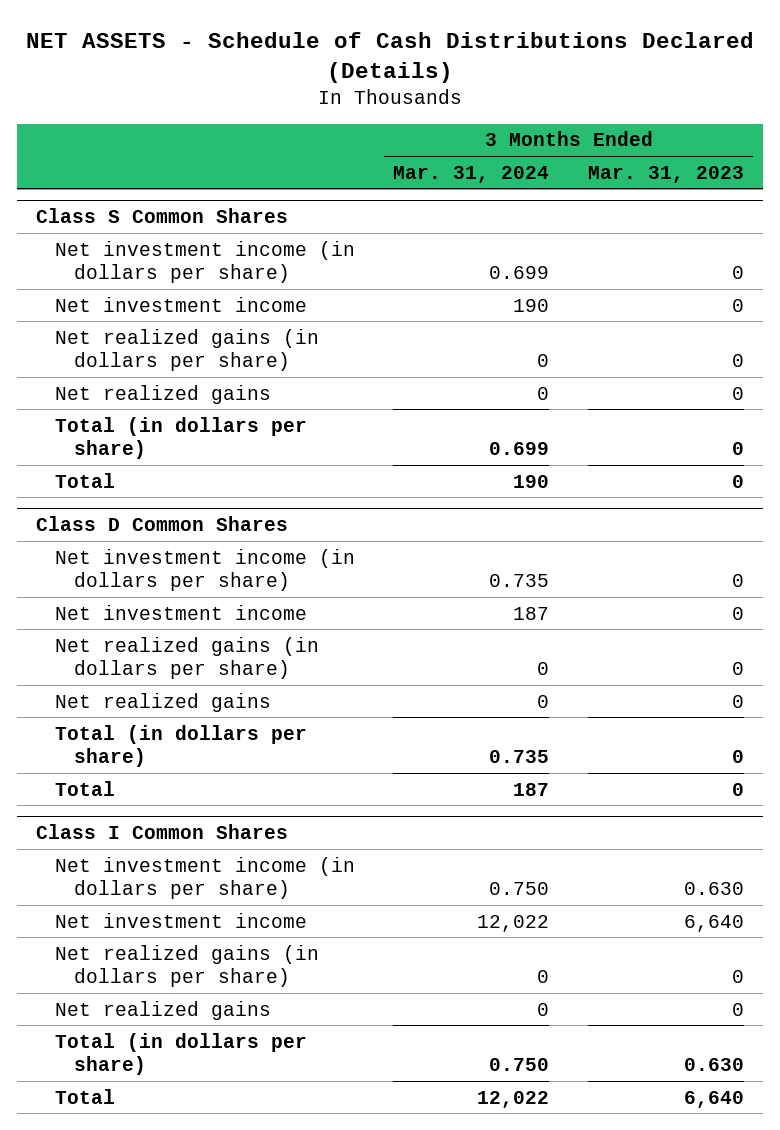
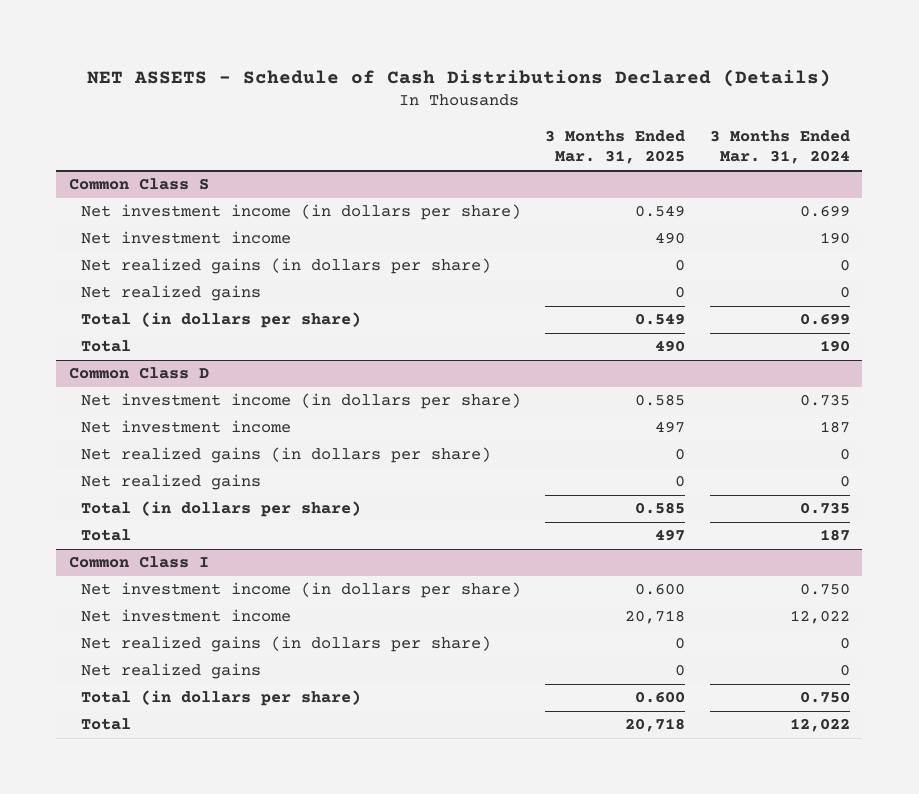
[587,165,744,183] Mar. 31, 2023 -> none
none -> [545,129,686,165] 3 Months Ended Mar. 31, 2025
[36,208,289,224] Class S Common Shares -> [68,178,209,191] Common Class S
[36,516,289,532] Class D Common Shares -> [68,367,209,380] Common Class D
[36,824,289,840] Class I Common Shares -> [68,556,209,569] Common Class I

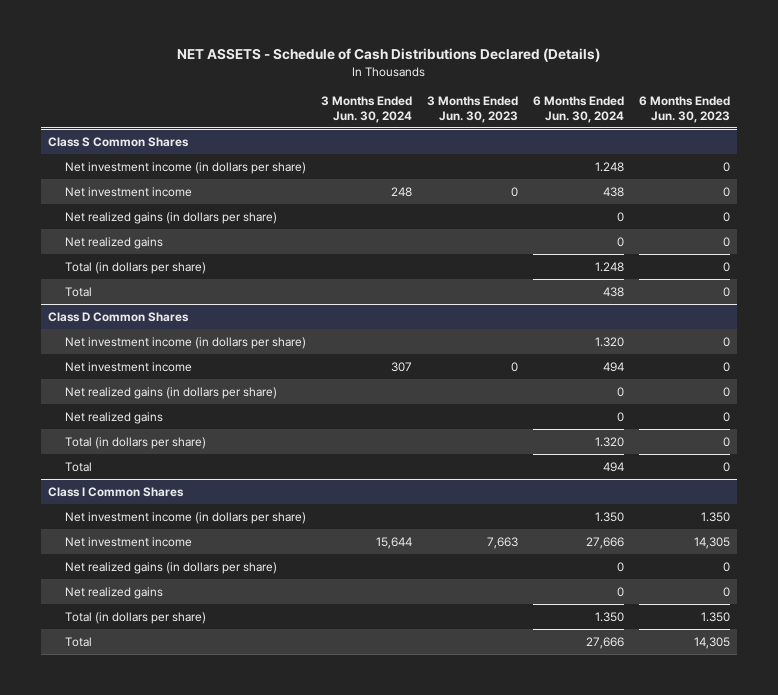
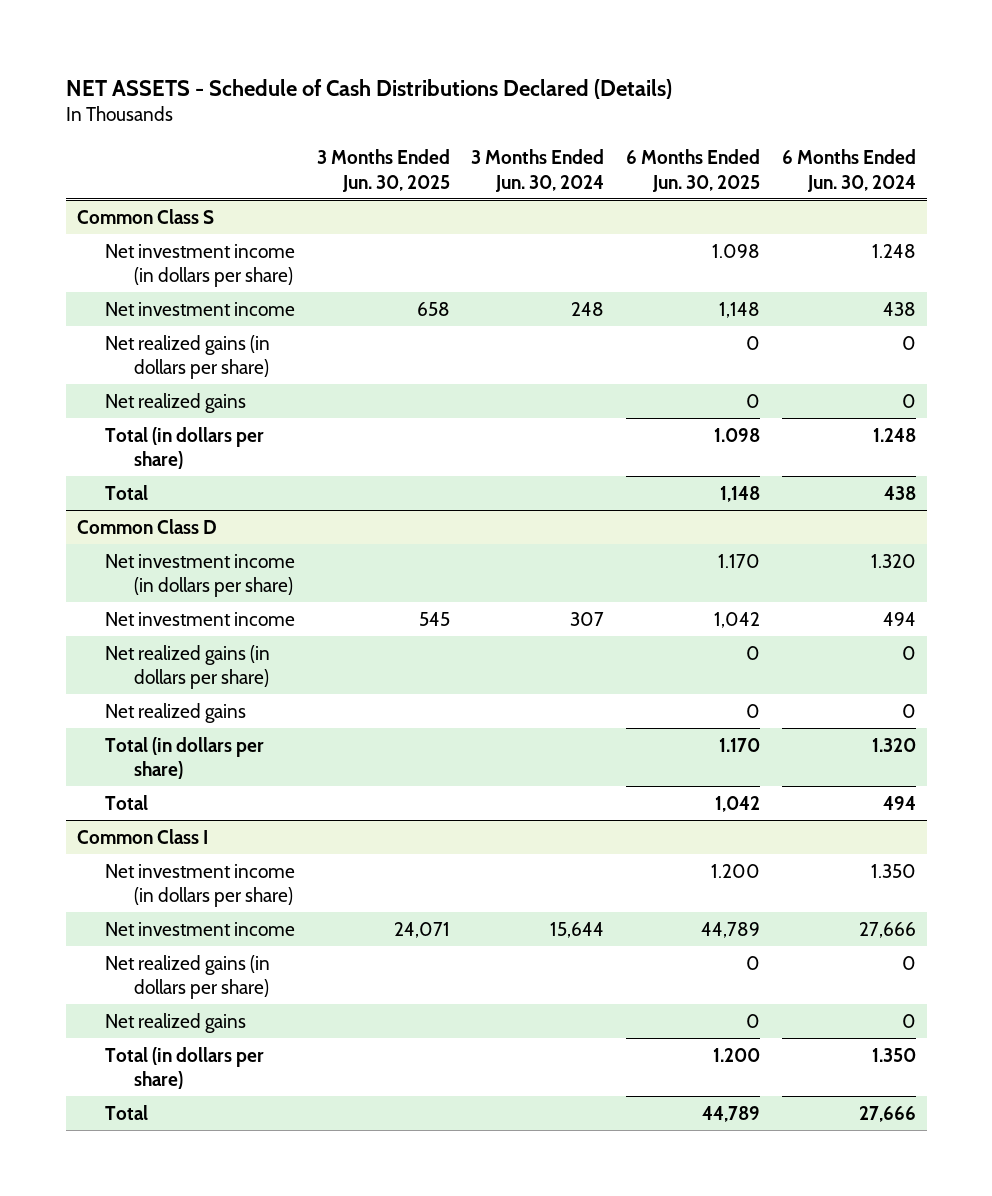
[426,95,518,123] 3 Months Ended Jun. 30, 2023 -> none
[638,95,730,123] 6 Months Ended Jun. 30, 2023 -> none
none -> [316,149,450,192] 3 Months Ended Jun. 30, 2025
none -> [626,149,761,192] 6 Months Ended Jun. 30, 2025
[48,136,190,147] Class S Common Shares -> [76,208,214,224] Common Class S
[48,311,190,322] Class D Common Shares -> [76,518,217,534] Common Class D
[48,486,185,497] Class I Common Shares -> [76,828,208,844] Common Class I

